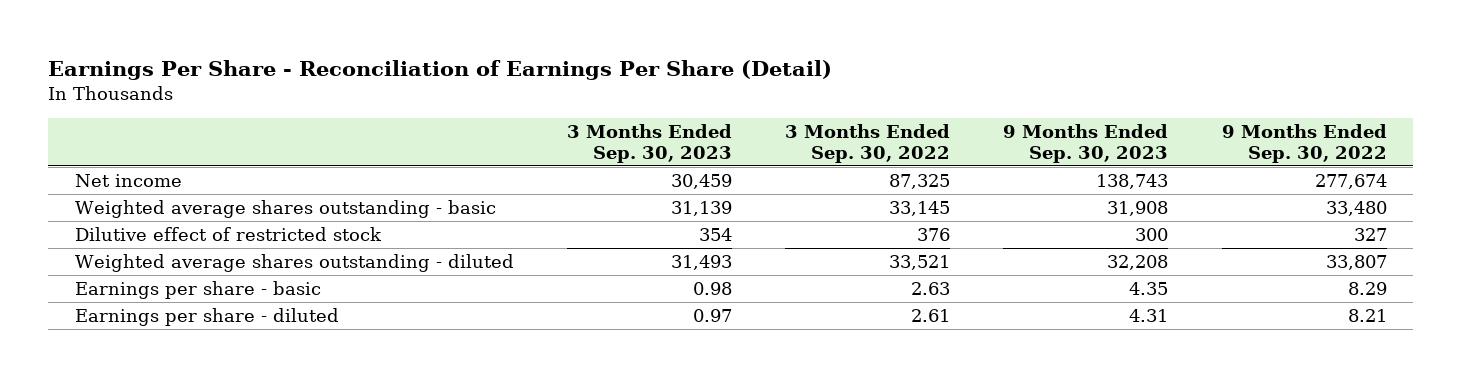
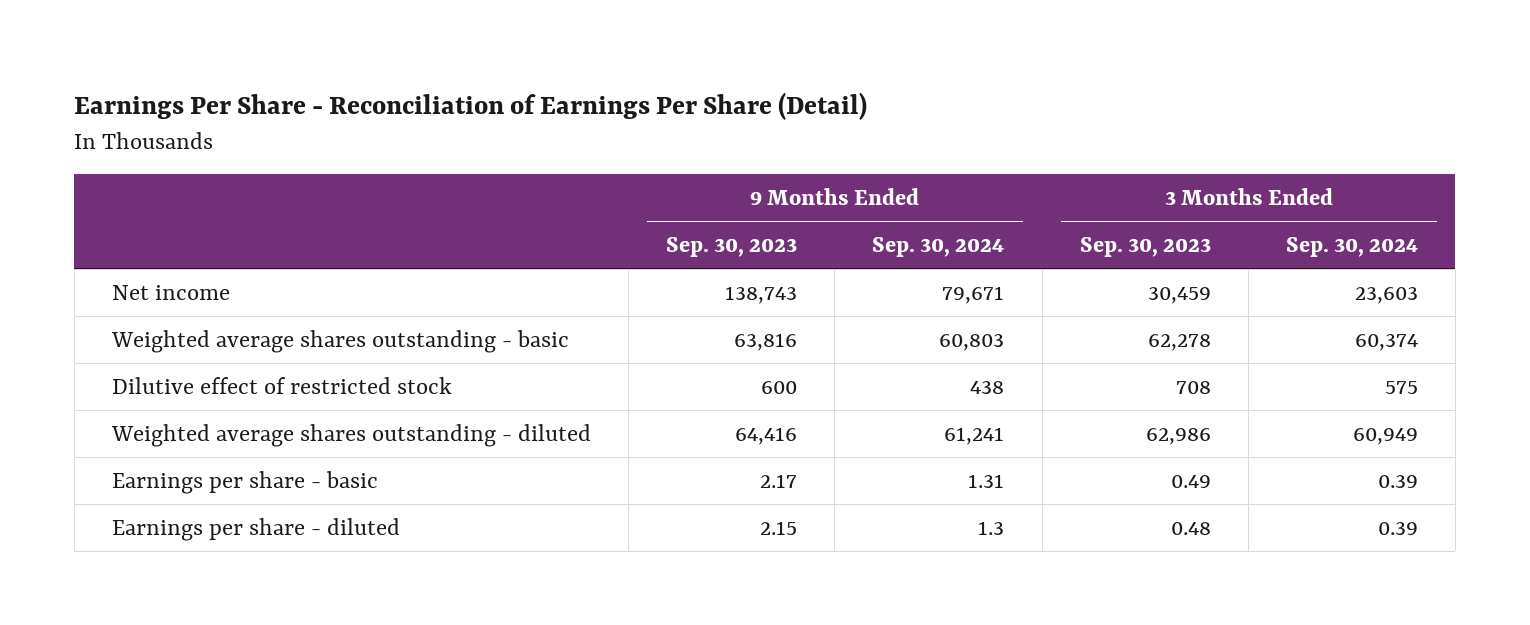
[785,123,951,163] 3 Months Ended Sep. 30, 2022 -> none
[1221,123,1387,163] 9 Months Ended Sep. 30, 2022 -> none
none -> [872,236,1005,257] Sep. 30, 2024
none -> [1285,236,1418,257] Sep. 30, 2024
[670,200,732,216] 31,139 -> [1147,333,1211,351] 62,278
[1107,200,1169,216] 31,908 -> [734,332,798,351] 63,816
[698,227,732,241] 354 -> [1175,380,1211,394] 708
[1135,227,1169,241] 300 -> [761,380,798,394] 600
[670,254,732,270] 31,493 -> [1145,427,1211,445] 62,986
[1107,254,1169,270] 32,208 -> [735,426,798,445] 64,416
[692,281,732,295] 0.98 -> [1170,474,1211,488] 0.49
[1129,281,1169,295] 4.35 -> [760,473,798,488] 2.17
[692,308,732,322] 0.97 -> [1170,521,1211,535] 0.48
[1129,308,1169,322] 4.31 -> [760,520,798,535] 2.15

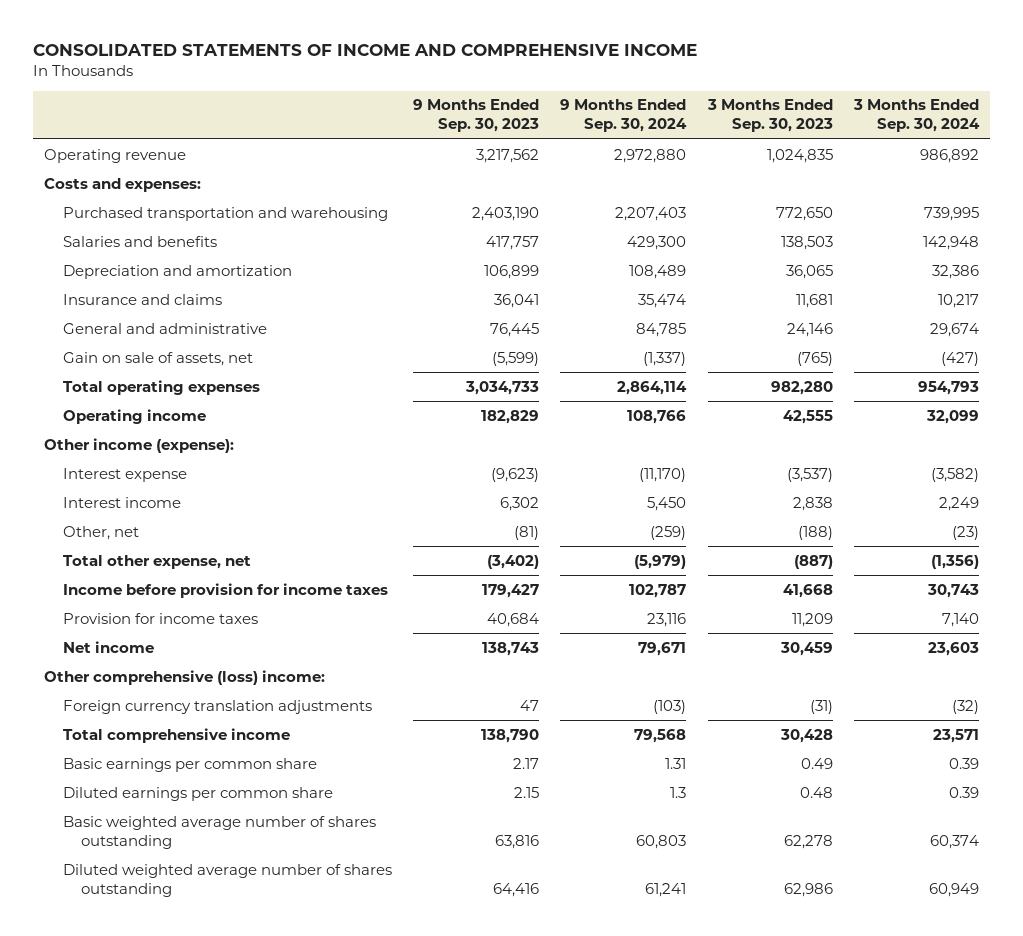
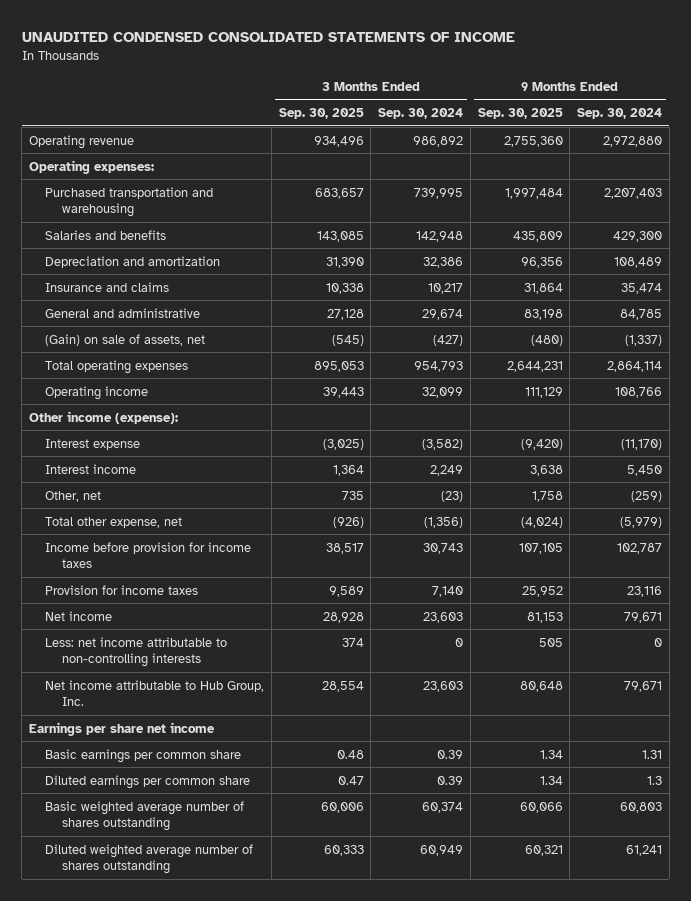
[33,44,698,57] CONSOLIDATED STATEMENTS OF INCOME AND COMPREHENSIVE INCOME -> [21,32,515,43] UNAUDITED CONDENSED CONSOLIDATED STATEMENTS OF INCOME
[412,99,539,133] 9 Months Ended Sep. 30, 2023 -> none
[706,99,833,133] 3 Months Ended Sep. 30, 2023 -> none
none -> [278,108,364,120] Sep. 30, 2025
none -> [477,108,563,120] Sep. 30, 2025
[43,177,201,192] Costs and expenses: -> [28,159,154,174] Operating expenses:
[62,351,253,366] Gain on sale of assets, net -> [45,333,206,346] (Gain) on sale of assets, net
[43,669,325,685] Other comprehensive (loss) income: -> none
[62,699,372,714] Foreign currency translation adjustments -> none
[62,727,290,743] Total comprehensive income -> none
none -> [45,636,228,668] Less: net income attributable to non-controlling interests
none -> [45,679,265,707] Net income attributable to Hub Group, Inc.
none -> [28,721,215,736] Earnings per share net income

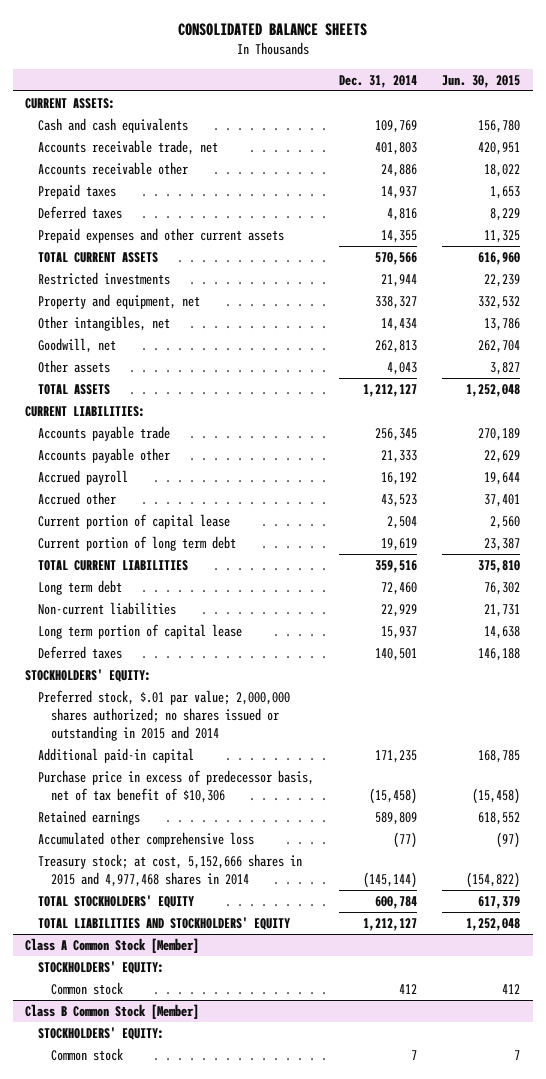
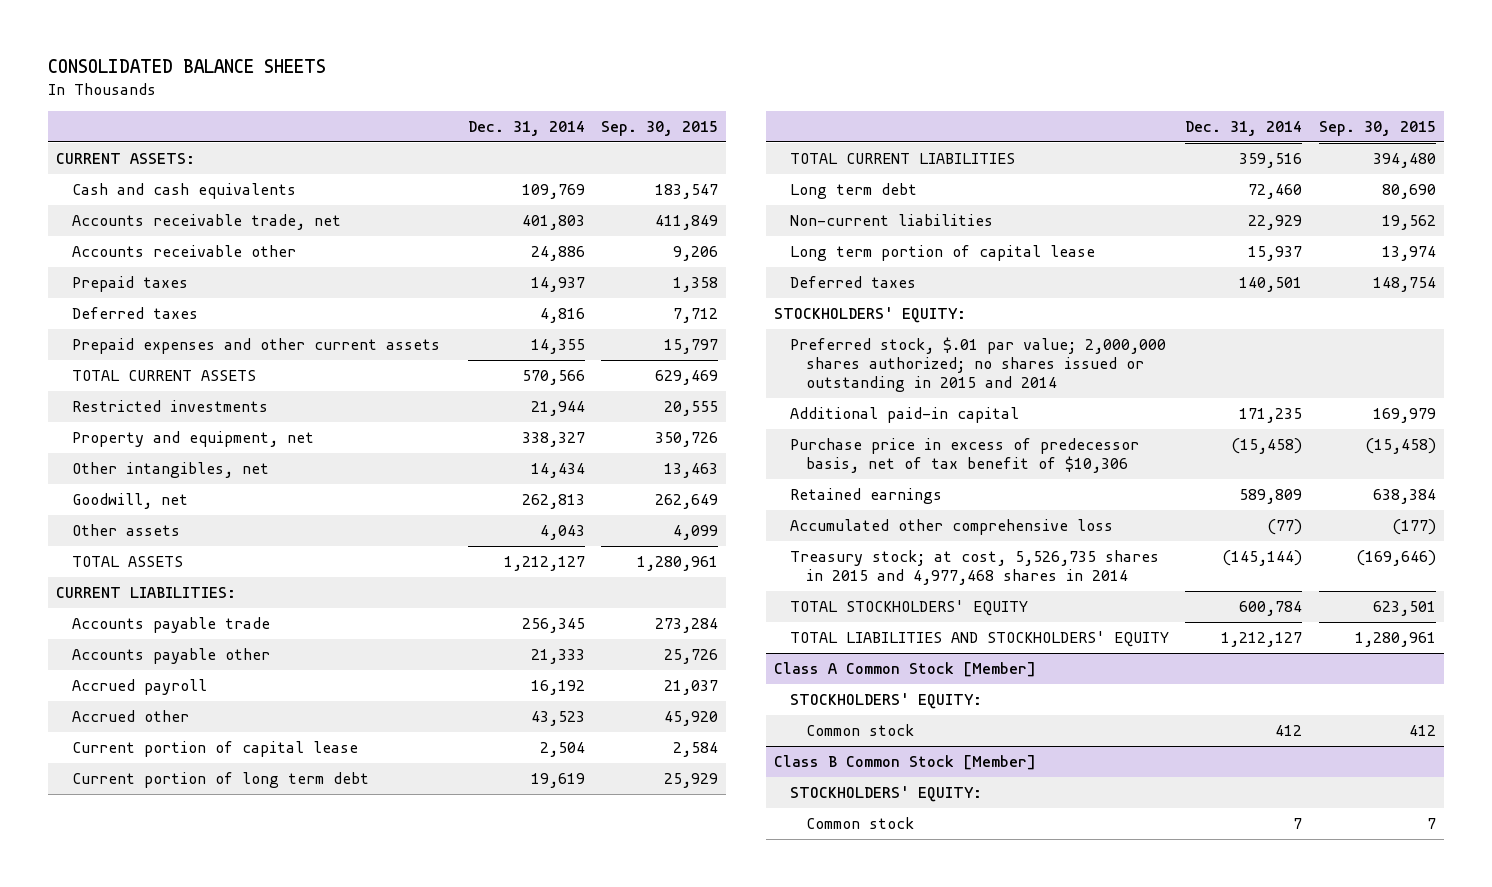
[442,74,521,88] Jun. 30, 2015 -> none
none -> [600,120,718,136] Sep. 30, 2015
[38,854,303,888] Treasury stock; at cost, 5,152,666 shares in 2015 and 4,977,468 shares in 2014 -> [790,550,1160,585] Treasury stock; at cost, 5,526,735 shares in 2015 and 4,977,468 shares in 2014

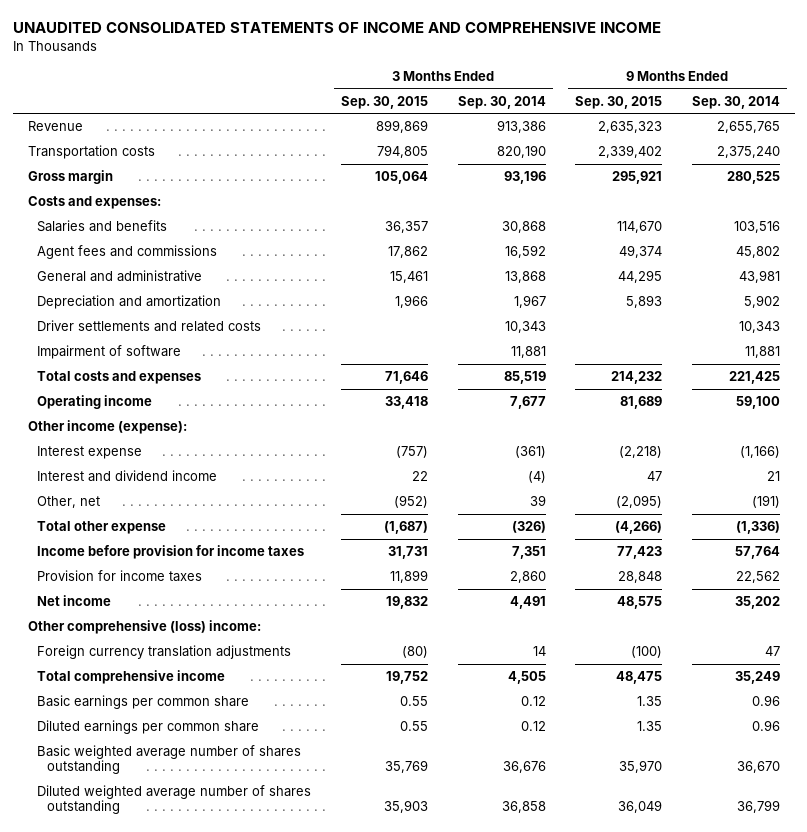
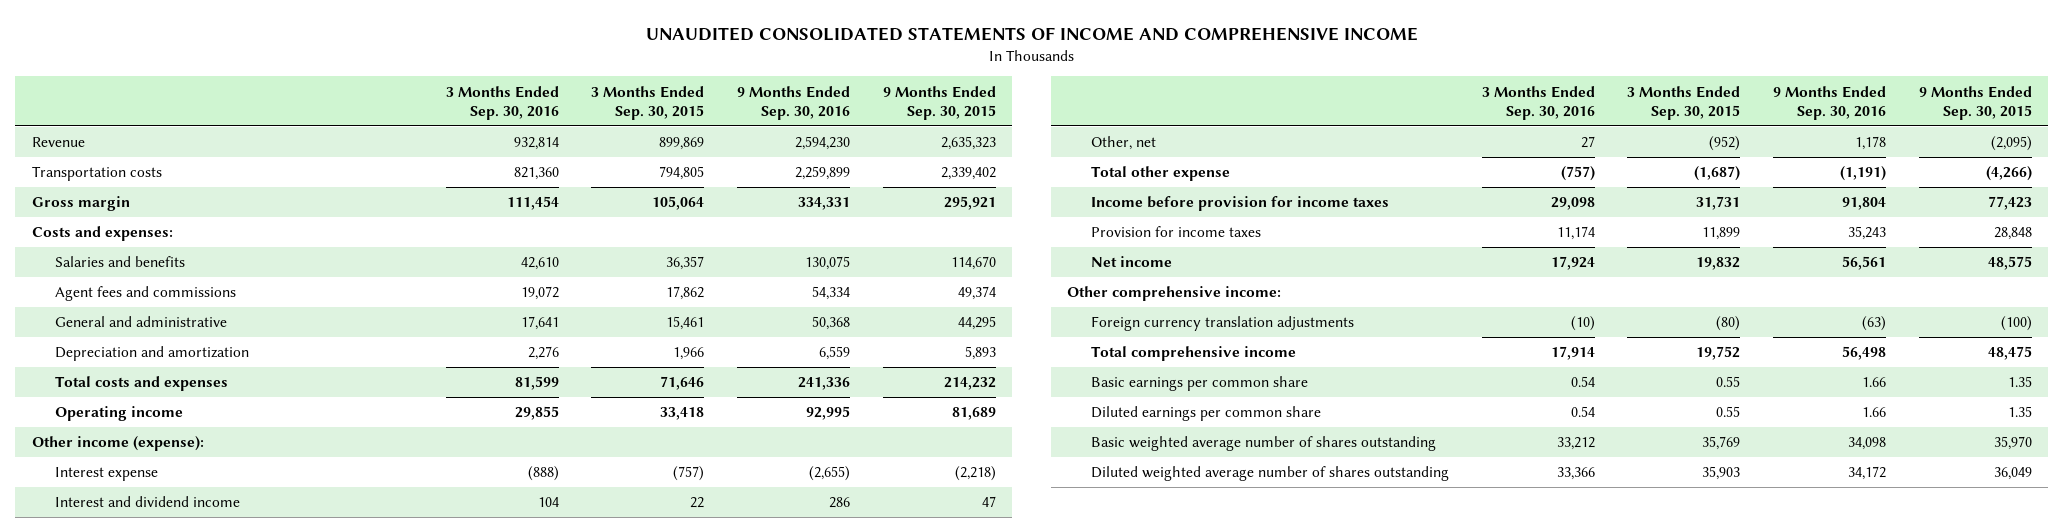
[457,95,546,109] Sep. 30, 2014 -> none
[691,95,780,109] Sep. 30, 2014 -> none
none -> [445,85,559,120] 3 Months Ended Sep. 30, 2016
none -> [737,85,851,120] 9 Months Ended Sep. 30, 2016
[37,320,262,333] Driver settlements and related costs -> none
[37,345,182,360] Impairment of software -> none
[27,620,261,635] Other comprehensive (loss) income: -> [1067,286,1282,302] Other comprehensive income:

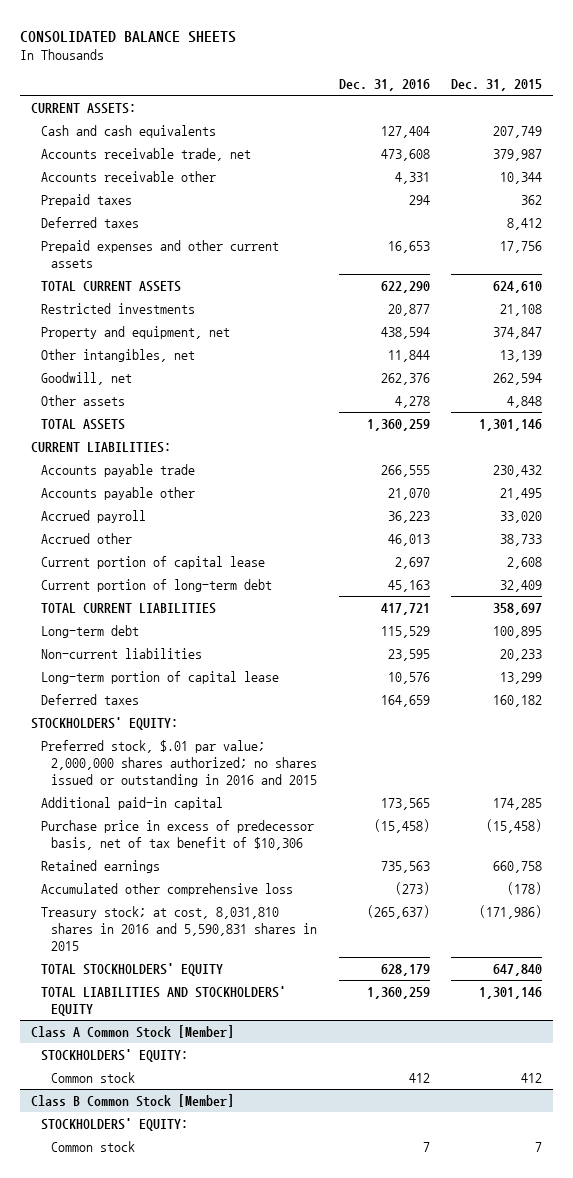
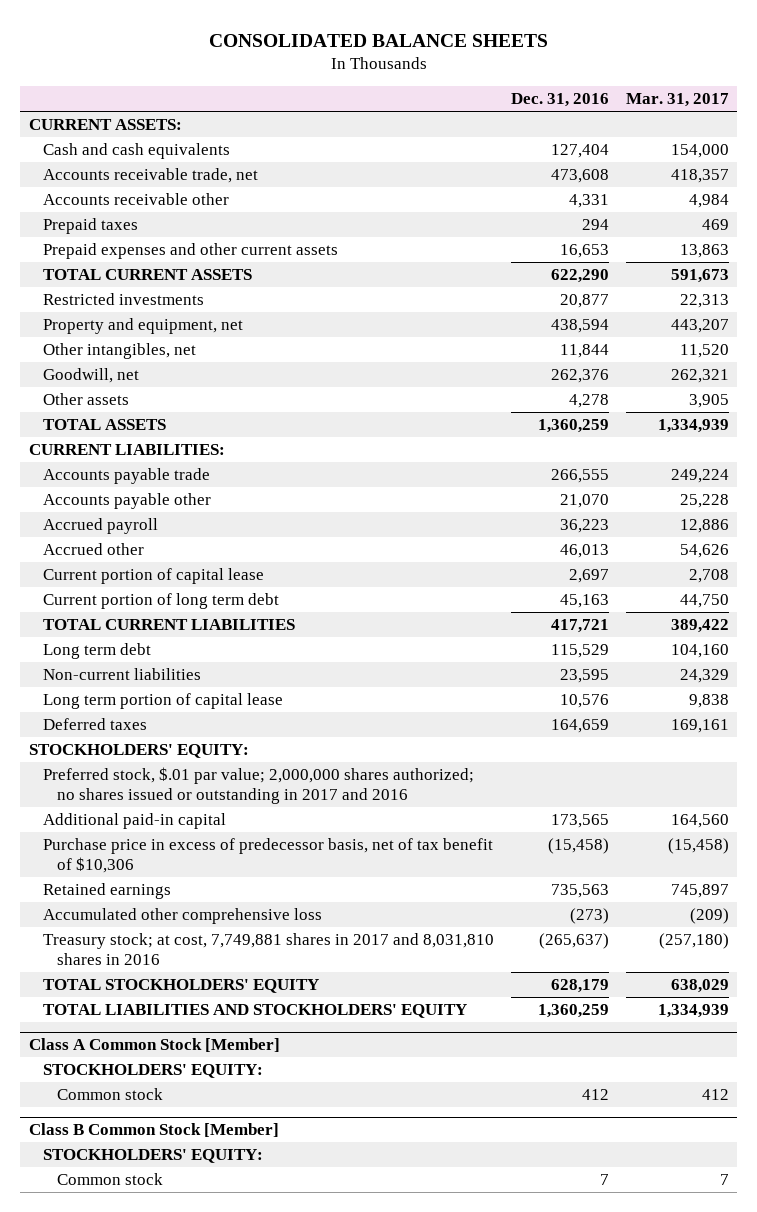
[451,79,543,92] Dec. 31, 2015 -> none
none -> [625,93,729,108] Mar. 31, 2017
[40,216,139,228] Deferred taxes -> none
[40,578,272,592] Current portion of long-term debt -> [42,592,279,609] Current portion of long term debt
[40,624,139,638] Long-term debt -> [42,642,151,659] Long term debt
[40,670,279,684] Long-term portion of capital lease -> [42,692,283,709] Long term portion of capital lease
[40,739,318,787] Preferred stock, $.01 par value; 2,000,000 shares authorized; no shares issued or outstanding in 2016 and 2015 -> [42,766,474,805] Preferred stock, $.01 par value; 2,000,000 shares authorized; no shares issued or outstanding in 2017 and 2016
[40,905,318,951] Treasury stock; at cost, 8,031,810 shares in 2016 and 5,590,831 shares in 2015 -> [42,932,494,966] Treasury stock; at cost, 7,749,881 shares in 2017 and 8,031,810 shares in 2016

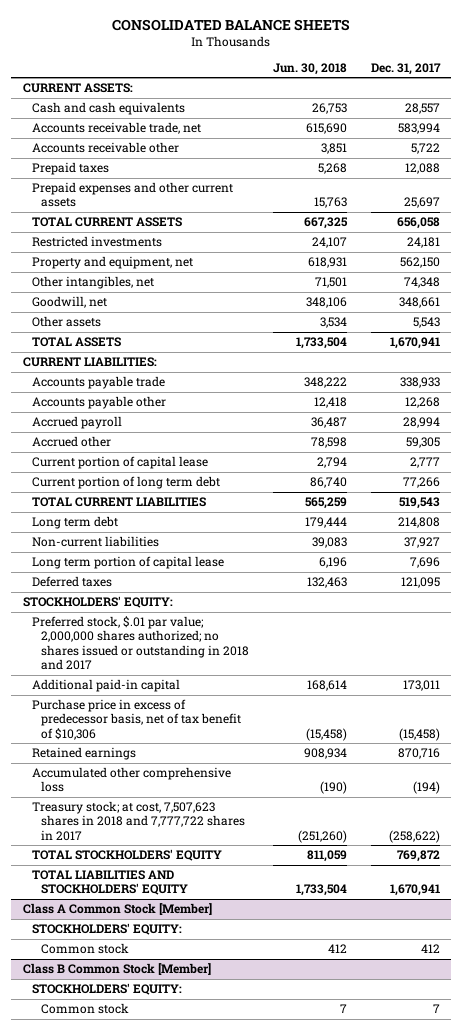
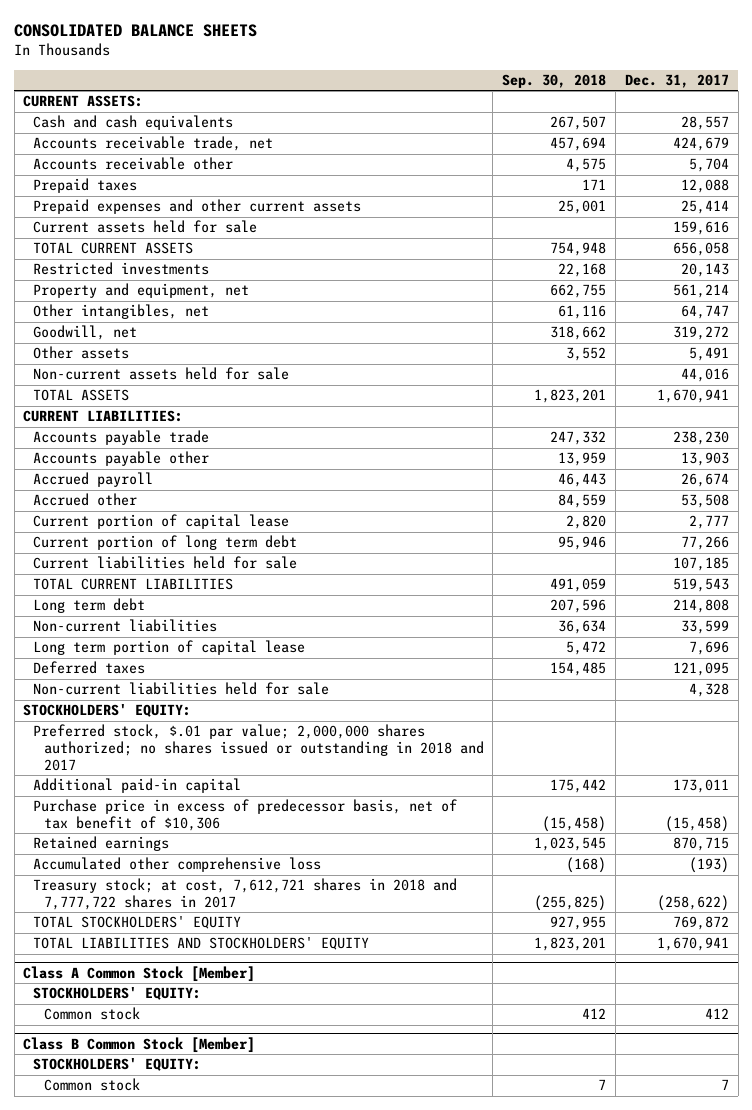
[272,62,347,75] Jun. 30, 2018 -> none
none -> [502,74,607,89] Sep. 30, 2018
[397,123,440,135] 583,994 -> [672,137,729,152] 424,679
[410,143,440,155] 5,722 -> [688,158,729,173] 5,704
[403,197,440,209] 25,697 -> [680,200,729,215] 25,414
none -> [33,220,258,234] Current assets held for sale
[406,237,440,249] 24,181 -> [680,263,729,278] 20,143
[399,257,440,269] 562,150 -> [672,284,729,299] 561,214
[403,277,440,289] 74,348 -> [680,305,729,320] 64,747
[398,297,440,309] 348,661 -> [672,326,729,341] 319,272
[412,317,440,329] 5,543 -> [688,347,729,362] 5,491
none -> [33,367,290,381] Non-current assets held for sale
[399,377,440,389] 338,933 -> [672,431,729,446] 238,230
[404,397,440,409] 12,268 -> [680,452,729,467] 13,903
[402,417,440,429] 28,994 -> [680,473,729,488] 26,674
[405,437,440,449] 59,305 -> [680,494,729,509] 53,508
none -> [33,556,298,570] Current liabilities held for sale
[403,537,440,549] 37,927 -> [680,620,729,635] 33,599
none -> [33,682,330,696] Non-current liabilities held for sale
[397,748,440,760] 870,716 -> [672,837,729,852] 870,715
[412,781,440,795] (194) -> [688,857,729,874] (193)
[32,801,246,841] Treasury stock; at cost, 7,507,623 shares in 2018 and 7,777,722 shares in 2017 -> [33,878,458,910] Treasury stock; at cost, 7,612,721 shares in 2018 and 7,777,722 shares in 2017

